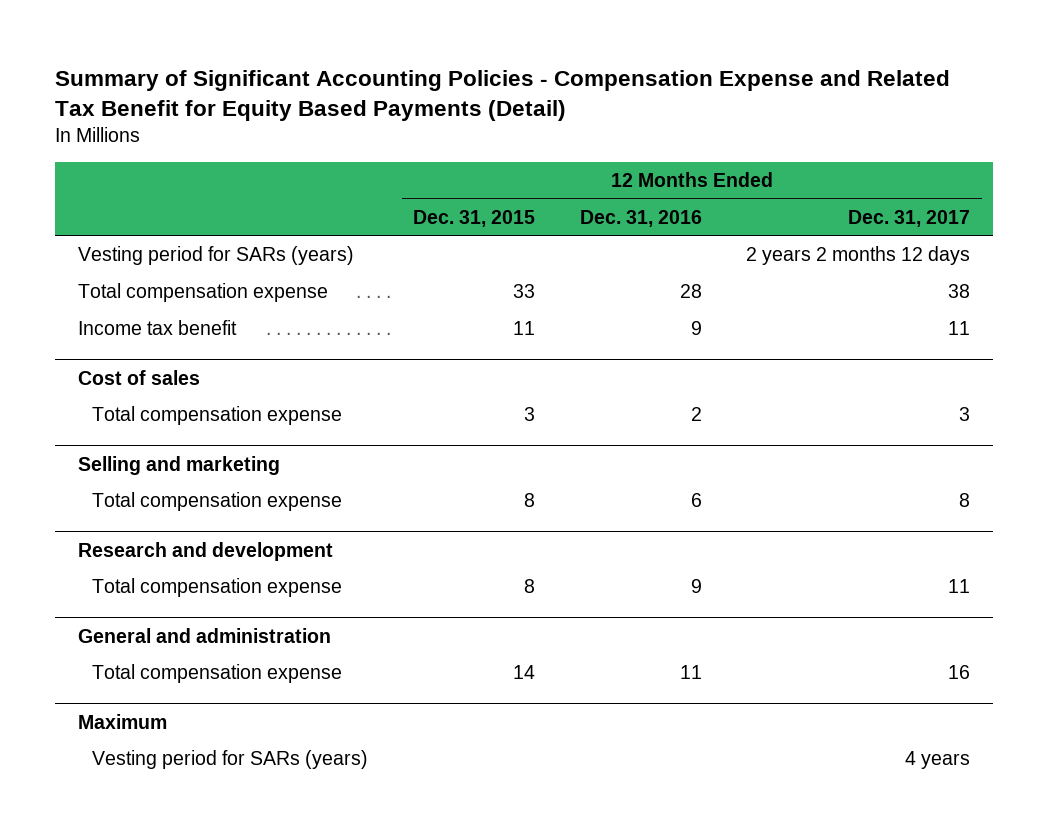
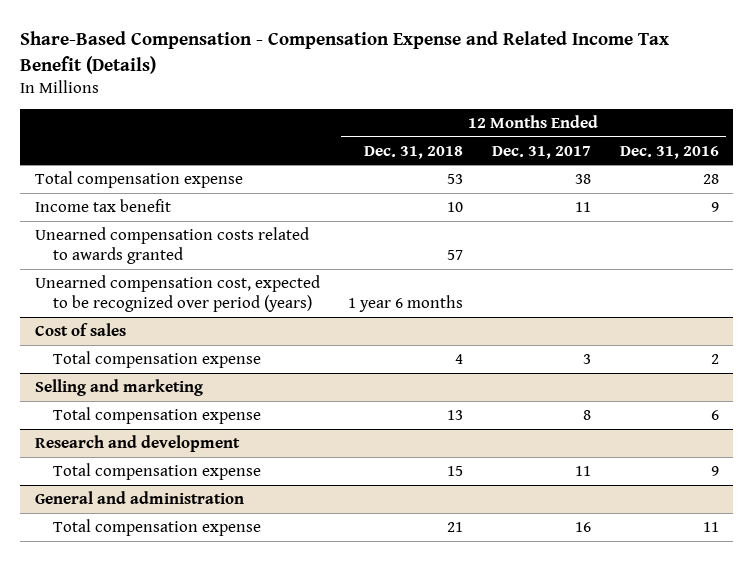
[55,69,951,121] Summary of Significant Accounting Policies - Compensation Expense and Related Tax Benefit for Equity Based Payments (Detail) -> [20,31,670,74] Share-Based Compensation - Compensation Expense and Related Income Tax Benefit (Details)
[413,209,536,227] Dec. 31, 2015 -> none
none -> [364,145,464,159] Dec. 31, 2018
[77,246,354,266] Vesting period for SARs (years) -> none
none -> [34,226,309,264] Unearned compensation costs related to awards granted
none -> [34,274,320,312] Unearned compensation cost, expected to be recognized over period (years)
[77,713,167,729] Maximum -> none
[92,750,369,770] Vesting period for SARs (years) -> none

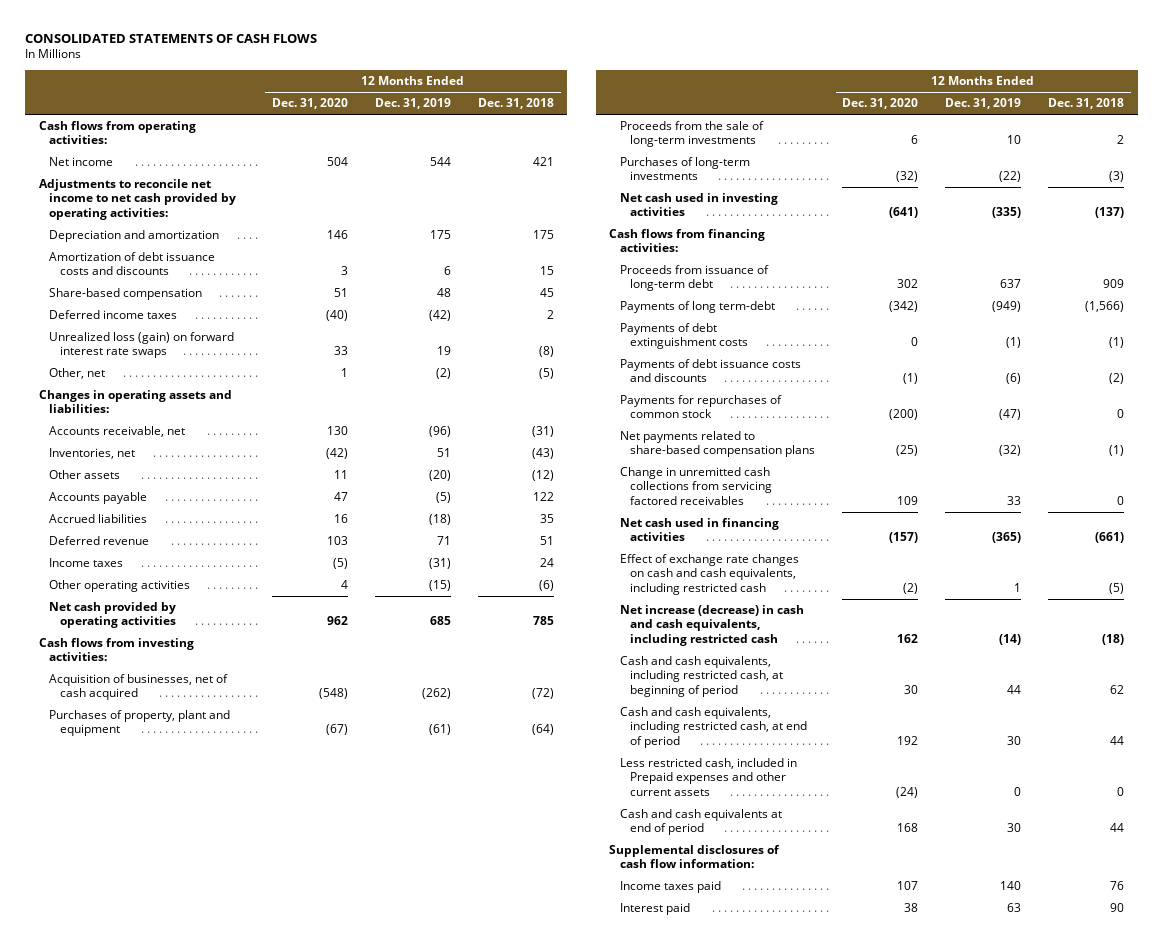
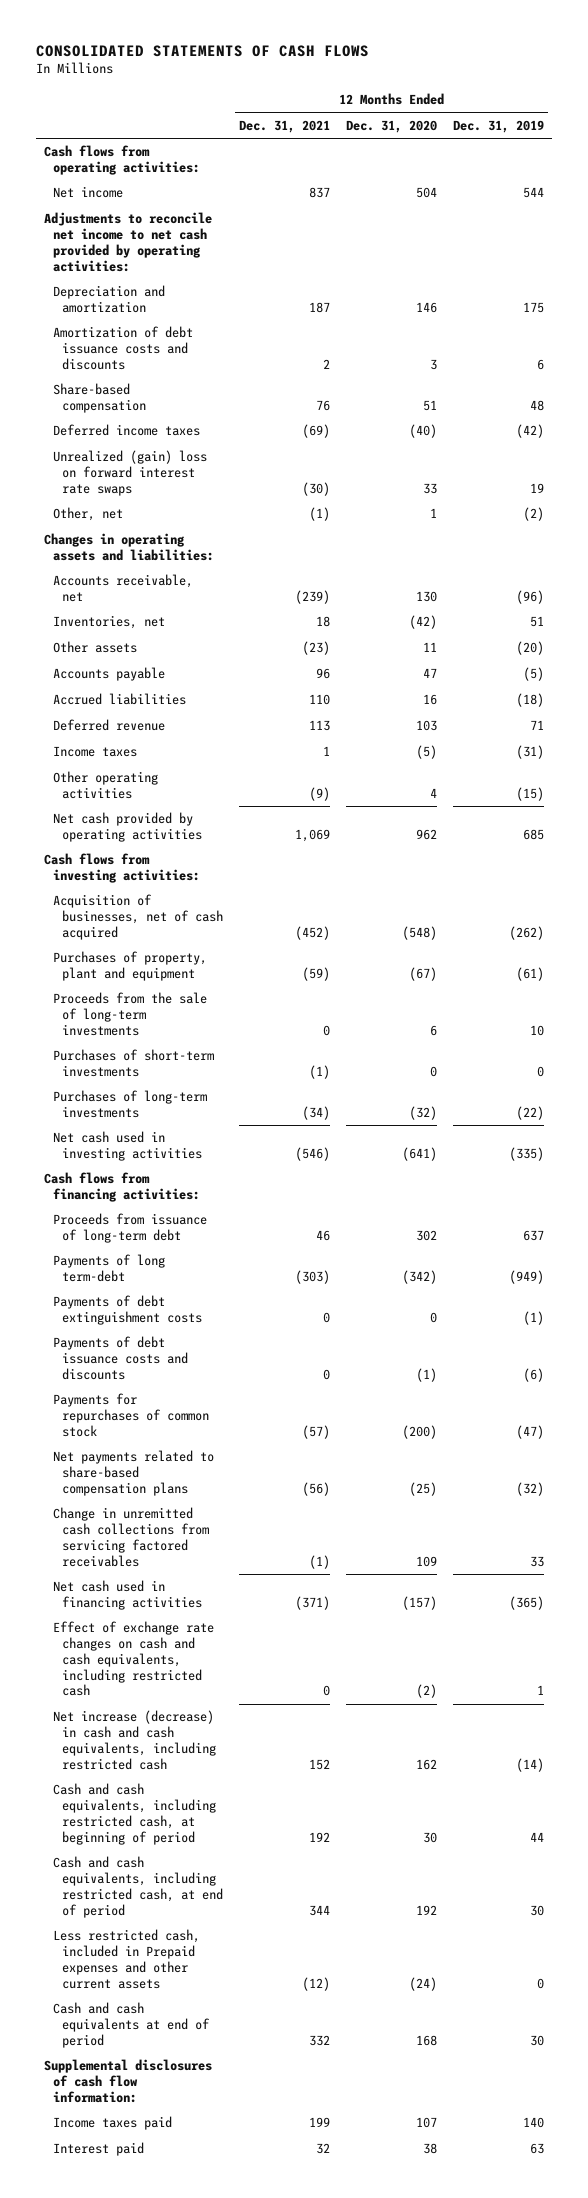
[477,98,554,110] Dec. 31, 2018 -> none
none -> [239,119,331,133] Dec. 31, 2021
[49,332,235,359] Unrealized loss (gain) on forward interest rate swaps -> [52,450,207,496] Unrealized (gain) loss on forward interest rate swaps
none -> [52,1049,214,1078] Purchases of short-term investments

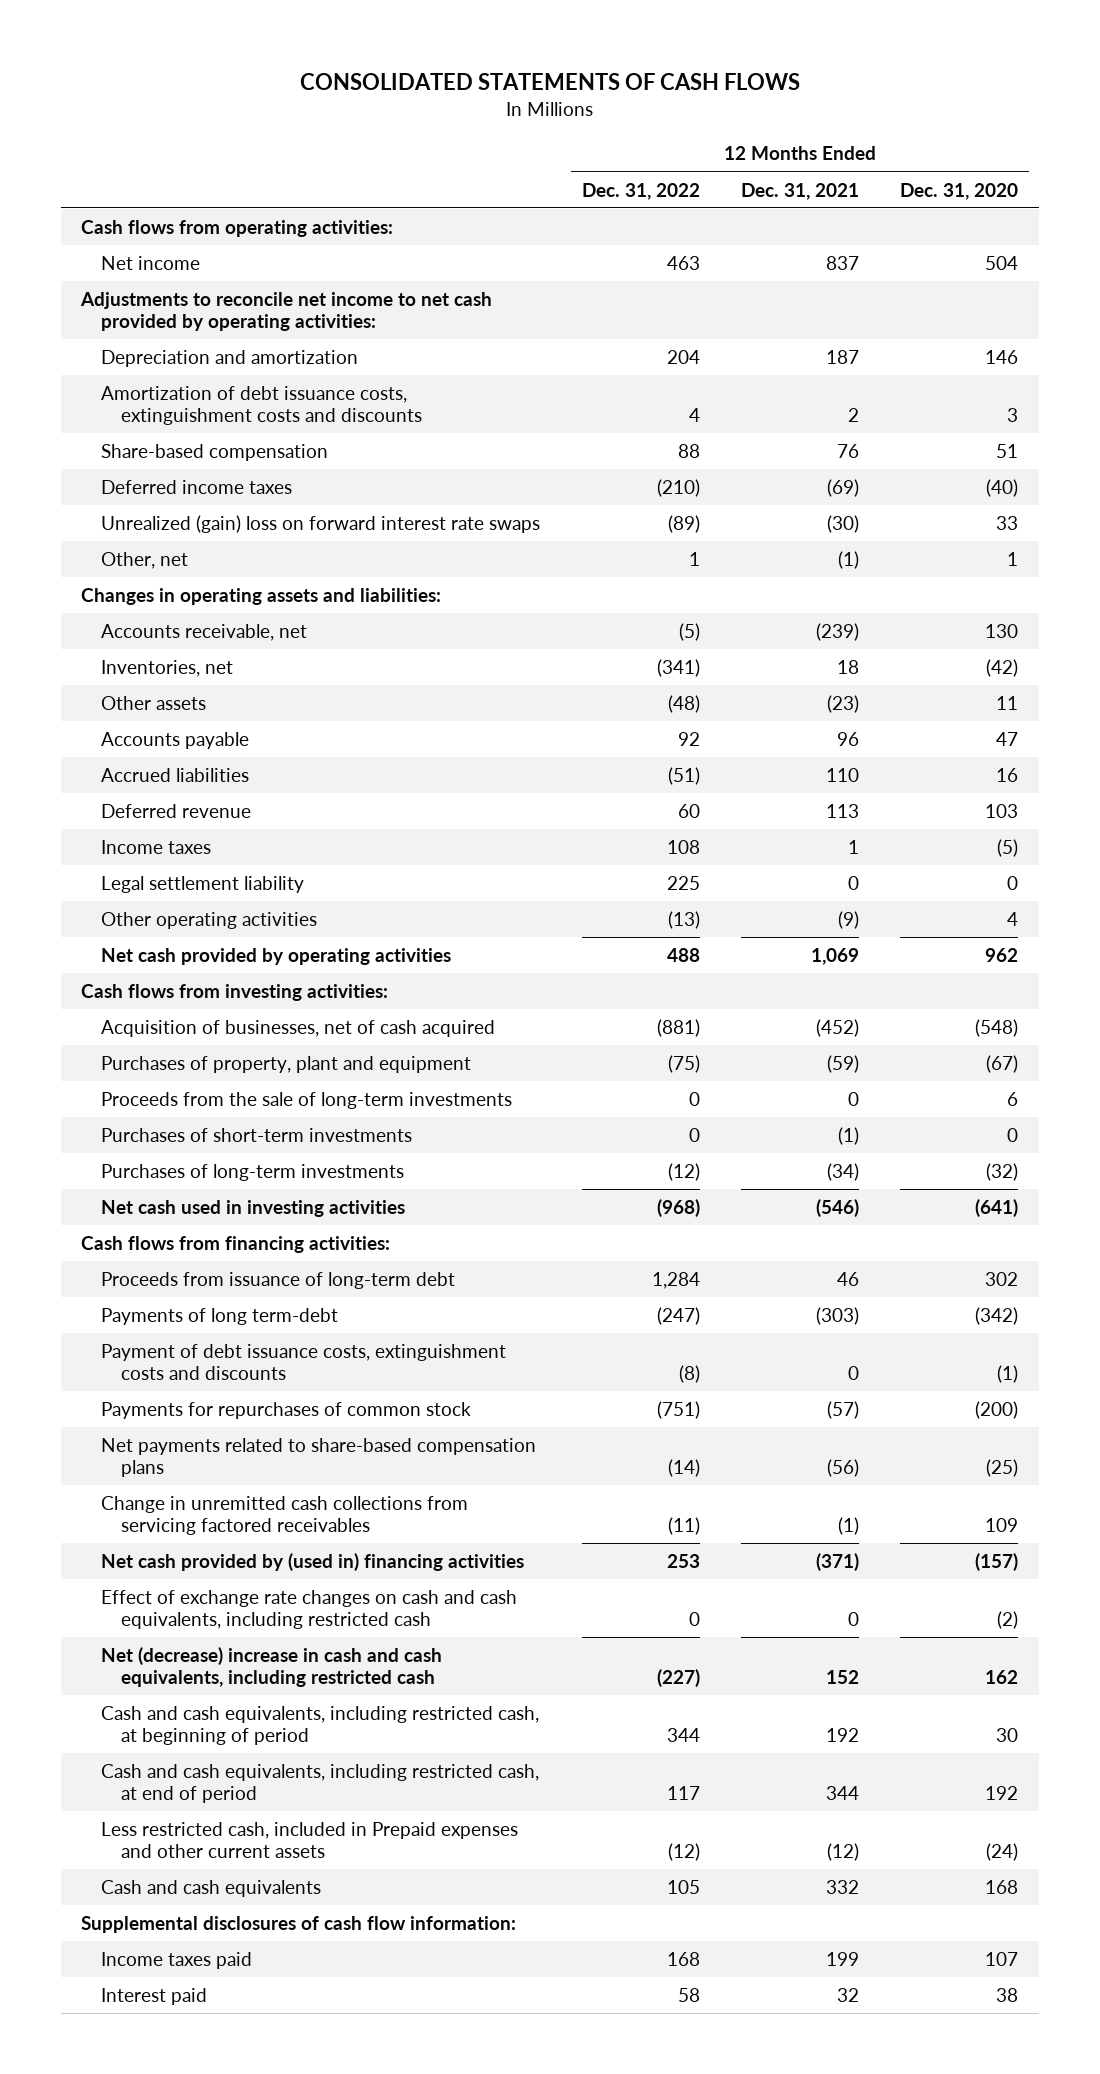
[453,119,545,133] Dec. 31, 2019 -> none
none -> [581,182,700,200] Dec. 31, 2022
[52,326,193,370] Amortization of debt issuance costs and discounts -> [101,385,422,426] Amortization of debt issuance costs, extinguishment costs and discounts
none -> [101,875,305,893] Legal settlement liability
[52,1295,203,1326] Payments of debt extinguishment costs -> none
[52,1336,189,1380] Payments of debt issuance costs and discounts -> [101,1343,507,1381] Payment of debt issuance costs, extinguishment costs and discounts
[52,1580,203,1611] Net cash used in financing activities -> [101,1552,525,1571] Net cash provided by (used in) financing activities
[52,1710,217,1770] Net increase (decrease) in cash and cash equivalents, including restricted cash -> [101,1646,443,1688] Net (decrease) increase in cash and cash equivalents, including restricted cash
[52,2002,211,2048] Cash and cash equivalents at end of period -> [101,1879,322,1897] Cash and cash equivalents

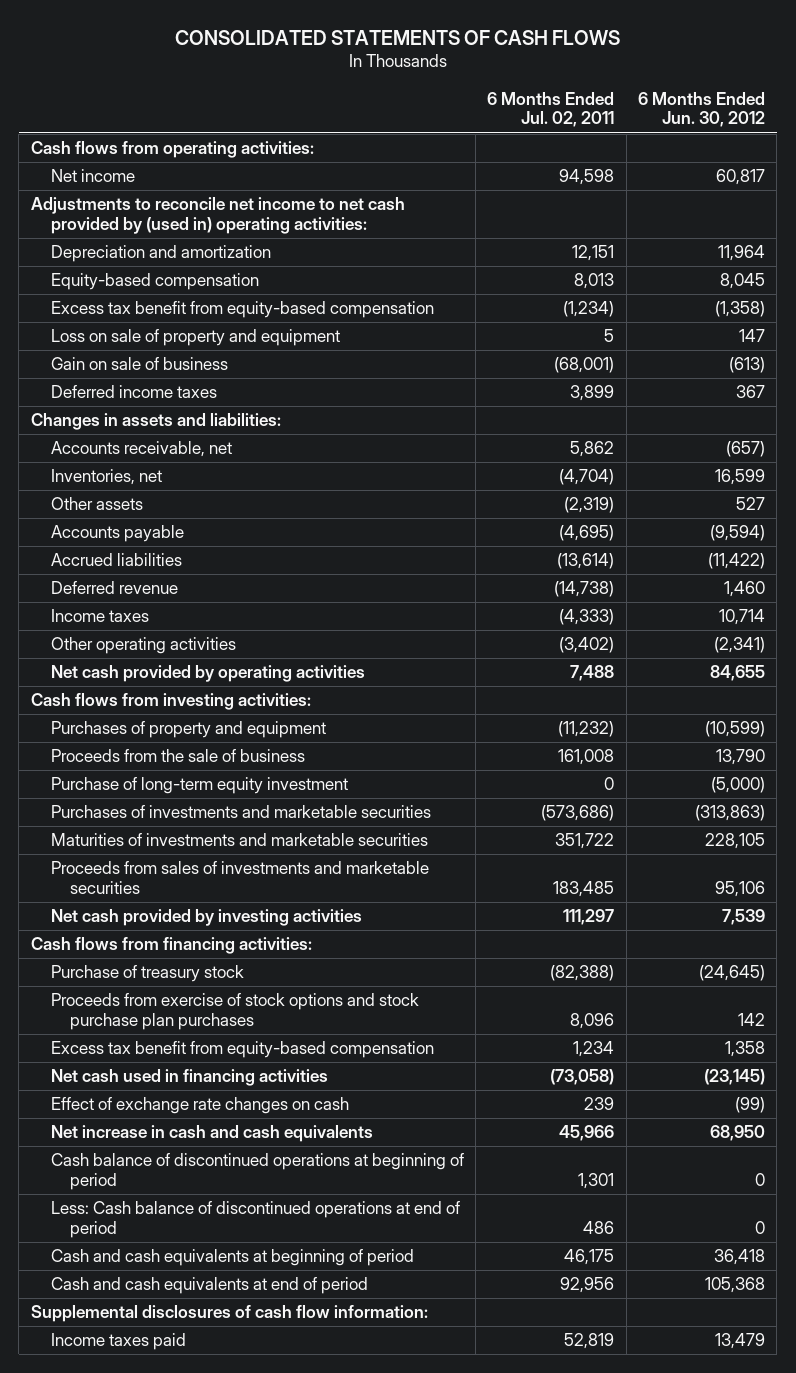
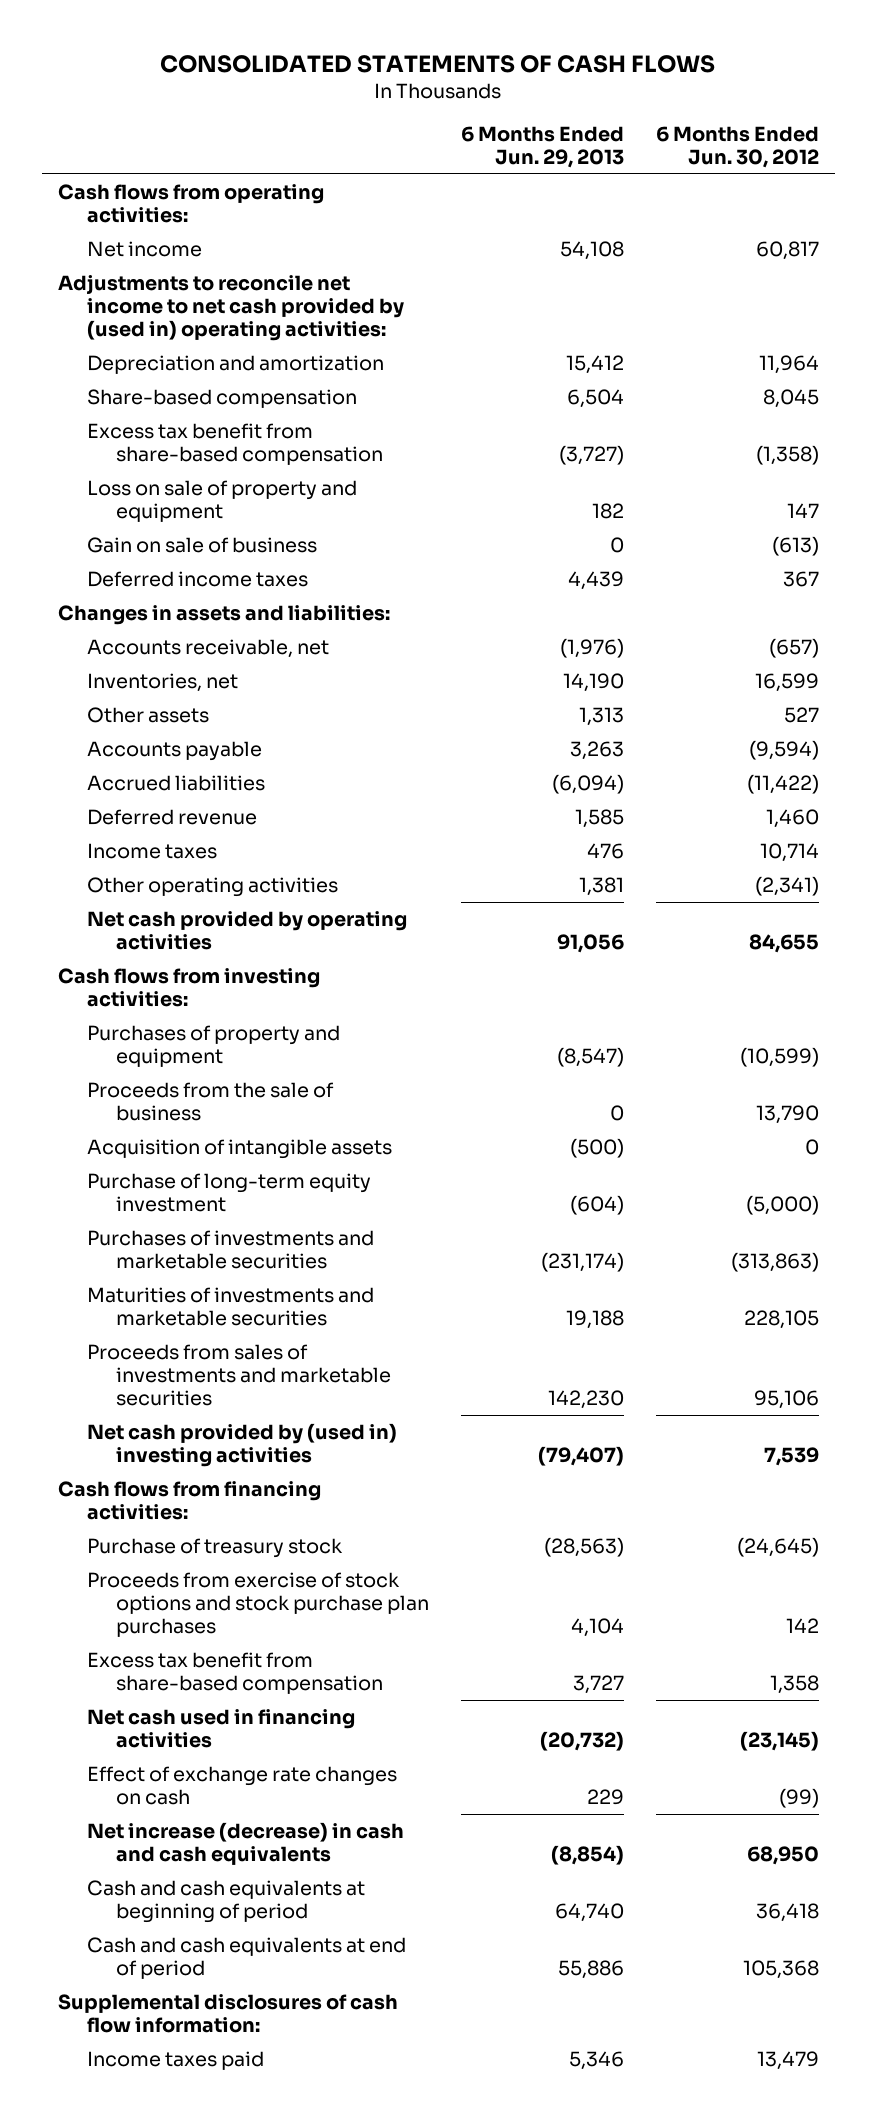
[487,91,615,128] 6 Months Ended Jul. 02, 2011 -> none
none -> [461,126,625,169] 6 Months Ended Jun. 29, 2013
[50,273,259,291] Equity-based compensation -> [86,388,357,408] Share-based compensation
[50,301,434,319] Excess tax benefit from equity-based compensation -> [86,422,384,465] Excess tax benefit from share-based compensation
none -> [86,1138,392,1159] Acquisition of intangible assets
[50,909,362,927] Net cash provided by investing activities -> [86,1422,397,1467] Net cash provided by (used in) investing activities
[50,1041,434,1059] Excess tax benefit from equity-based compensation -> [86,1651,384,1694] Excess tax benefit from share-based compensation
[50,1153,464,1191] Cash balance of discontinued operations at beginning of period -> none
[50,1201,460,1239] Less: Cash balance of discontinued operations at end of period -> none
[50,1125,373,1143] Net increase in cash and cash equivalents -> [86,1821,404,1865] Net increase (decrease) in cash and cash equivalents

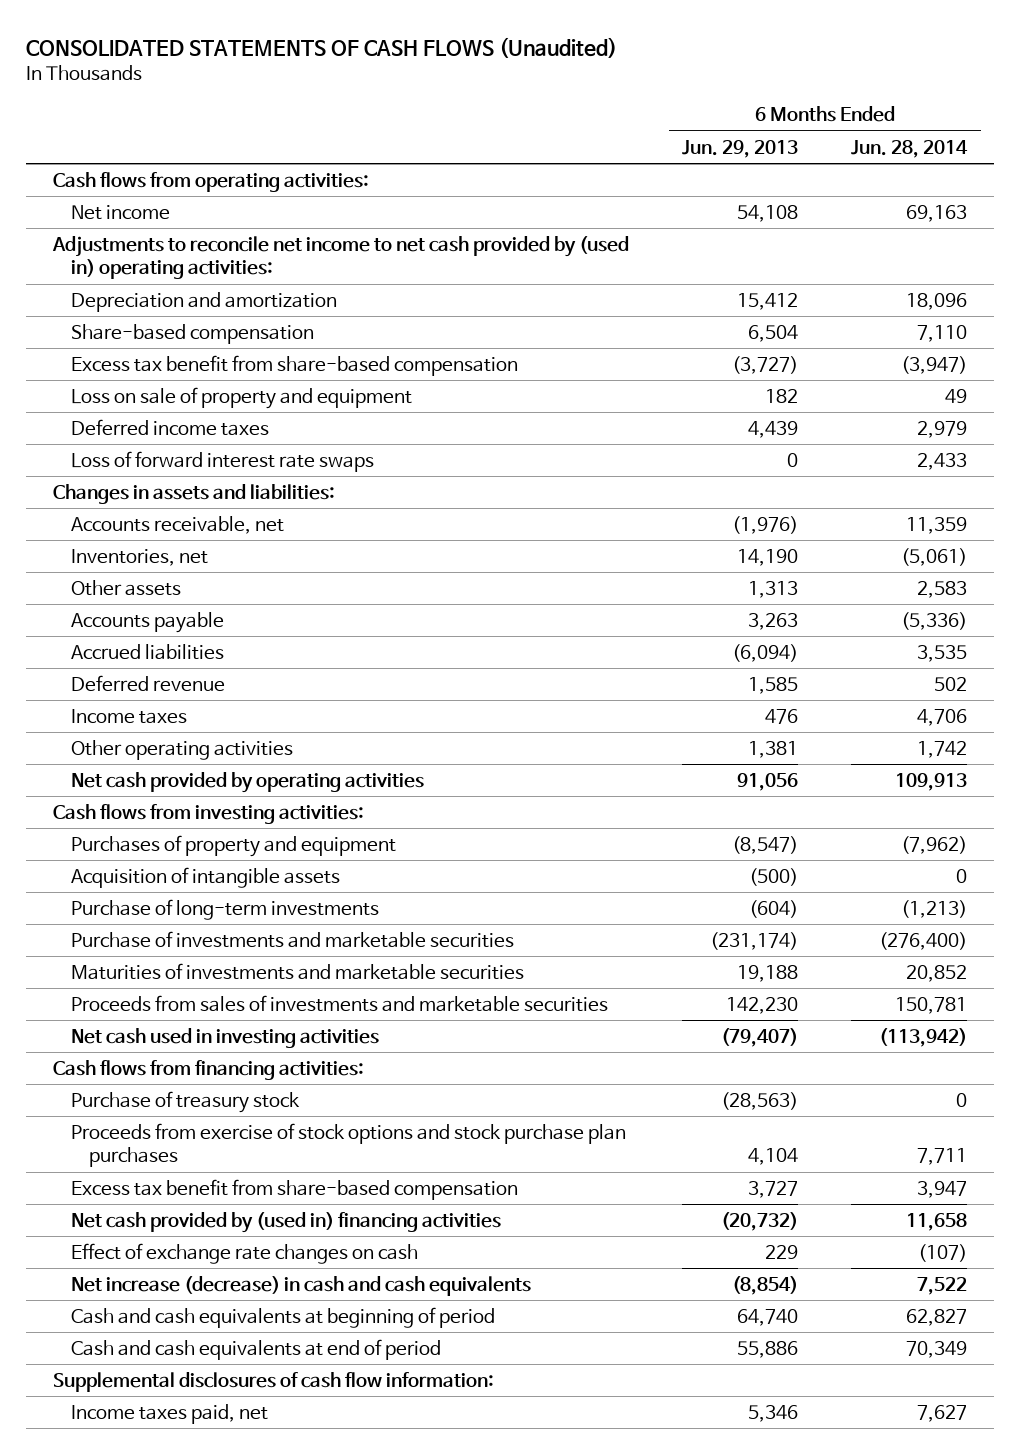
[160,54,716,73] CONSOLIDATED STATEMENTS OF CASH FLOWS -> [26,37,618,59] CONSOLIDATED STATEMENTS OF CASH FLOWS (Unaudited)
[656,126,820,169] 6 Months Ended Jun. 30, 2012 -> none
none -> [851,139,969,158] Jun. 28, 2014
[86,536,317,553] Gain on sale of business -> none
none -> [70,450,374,472] Loss of forward interest rate swaps
[86,1081,334,1121] Proceeds from the sale of business -> none
[86,1172,371,1212] Purchase of long-term equity investment -> [70,898,379,920] Purchase of long-term investments
[86,1229,374,1269] Purchases of investments and marketable securities -> [70,930,514,948] Purchase of investments and marketable securities
[86,1422,397,1467] Net cash provided by (used in) investing activities -> [70,1027,379,1048] Net cash used in investing activities
[86,1708,355,1748] Net cash used in financing activities -> [70,1211,501,1233] Net cash provided by (used in) financing activities
[86,2050,264,2070] Income taxes paid -> [70,1403,268,1424] Income taxes paid, net

